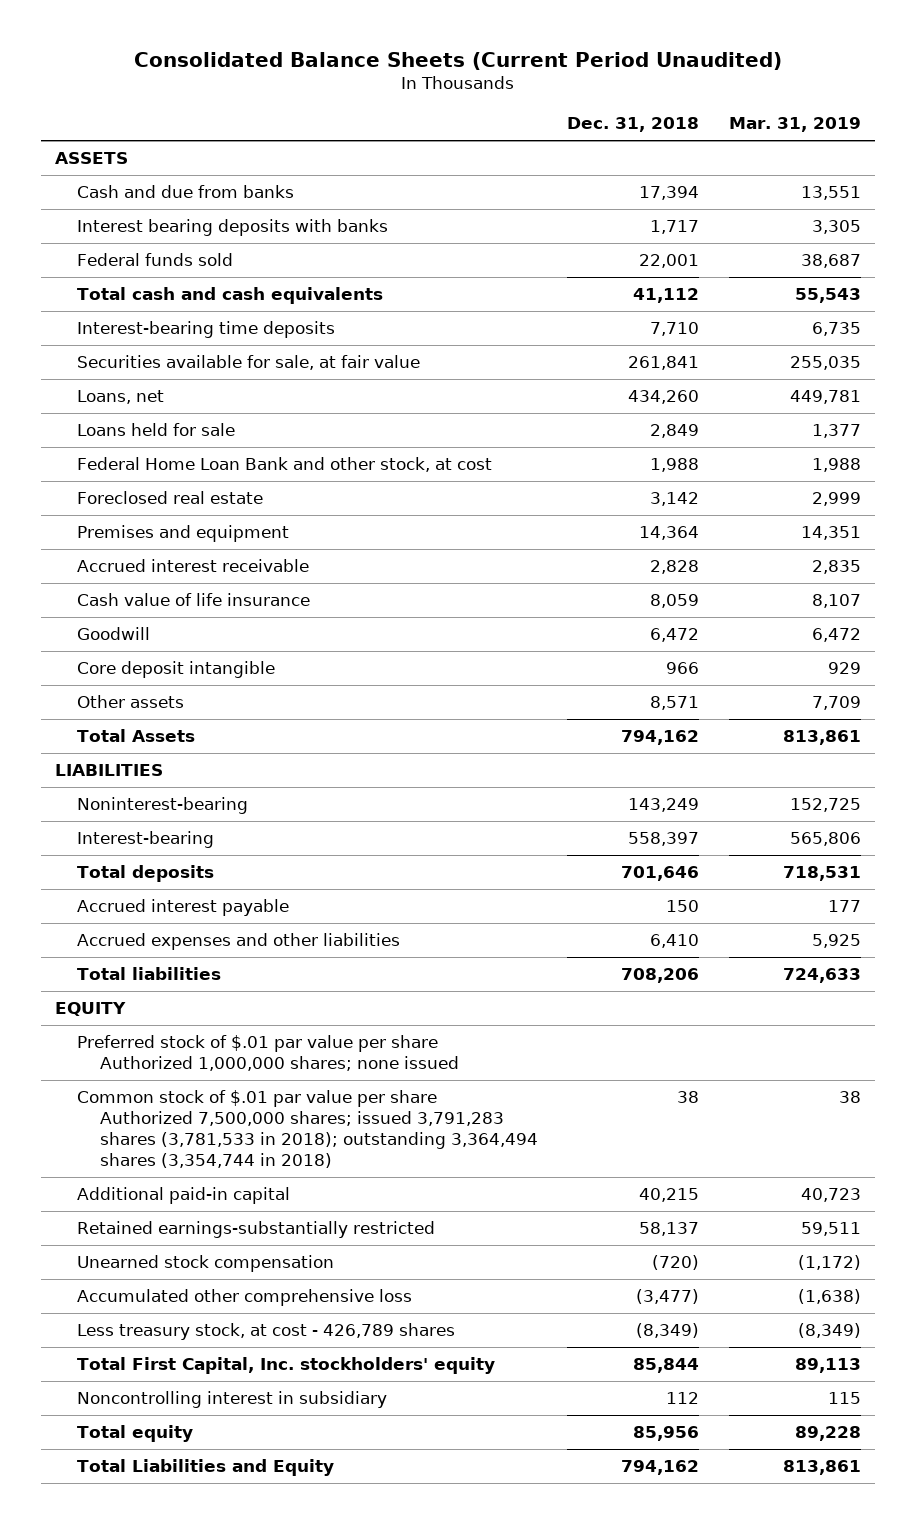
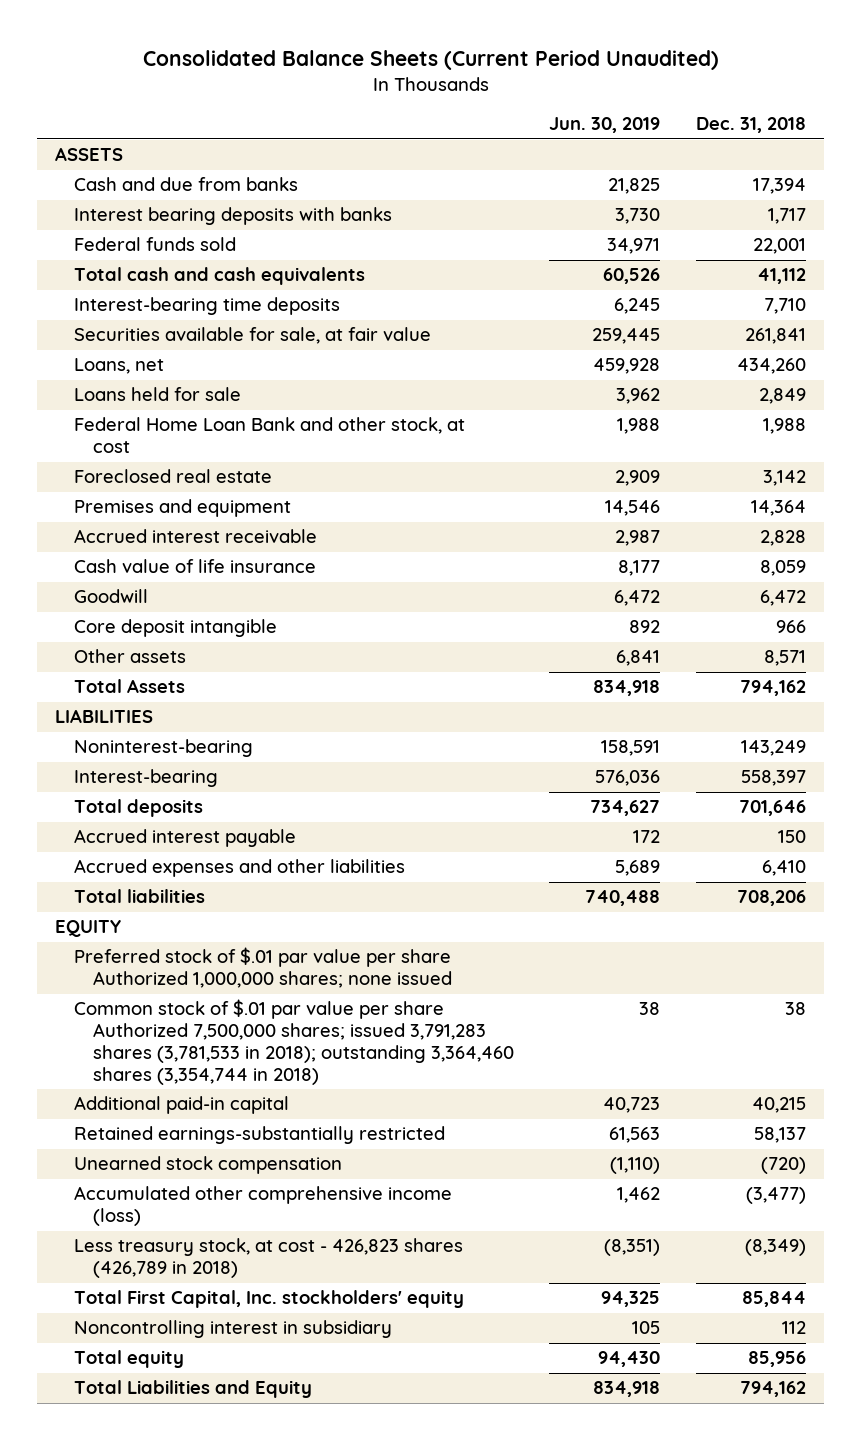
[728,117,861,133] Mar. 31, 2019 -> none
none -> [549,117,661,134] Jun. 30, 2019
[77,1090,538,1169] Common stock of $.01 par value per share Authorized 7,500,000 shares; issued 3,791,283 shares (3,781,533 in 2018); outstanding 3,364,494 shares (3,354,744 in 2018) -> [74,999,514,1085] Common stock of $.01 par value per share Authorized 7,500,000 shares; issued 3,791,283 shares (3,781,533 in 2018); outstanding 3,364,460 shares (3,354,744 in 2018)
[77,1289,413,1307] Accumulated other comprehensive loss -> [74,1186,453,1227] Accumulated other comprehensive income (loss)
[77,1323,456,1341] Less treasury stock, at cost - 426,789 shares -> [74,1238,464,1279] Less treasury stock, at cost - 426,823 shares (426,789 in 2018)

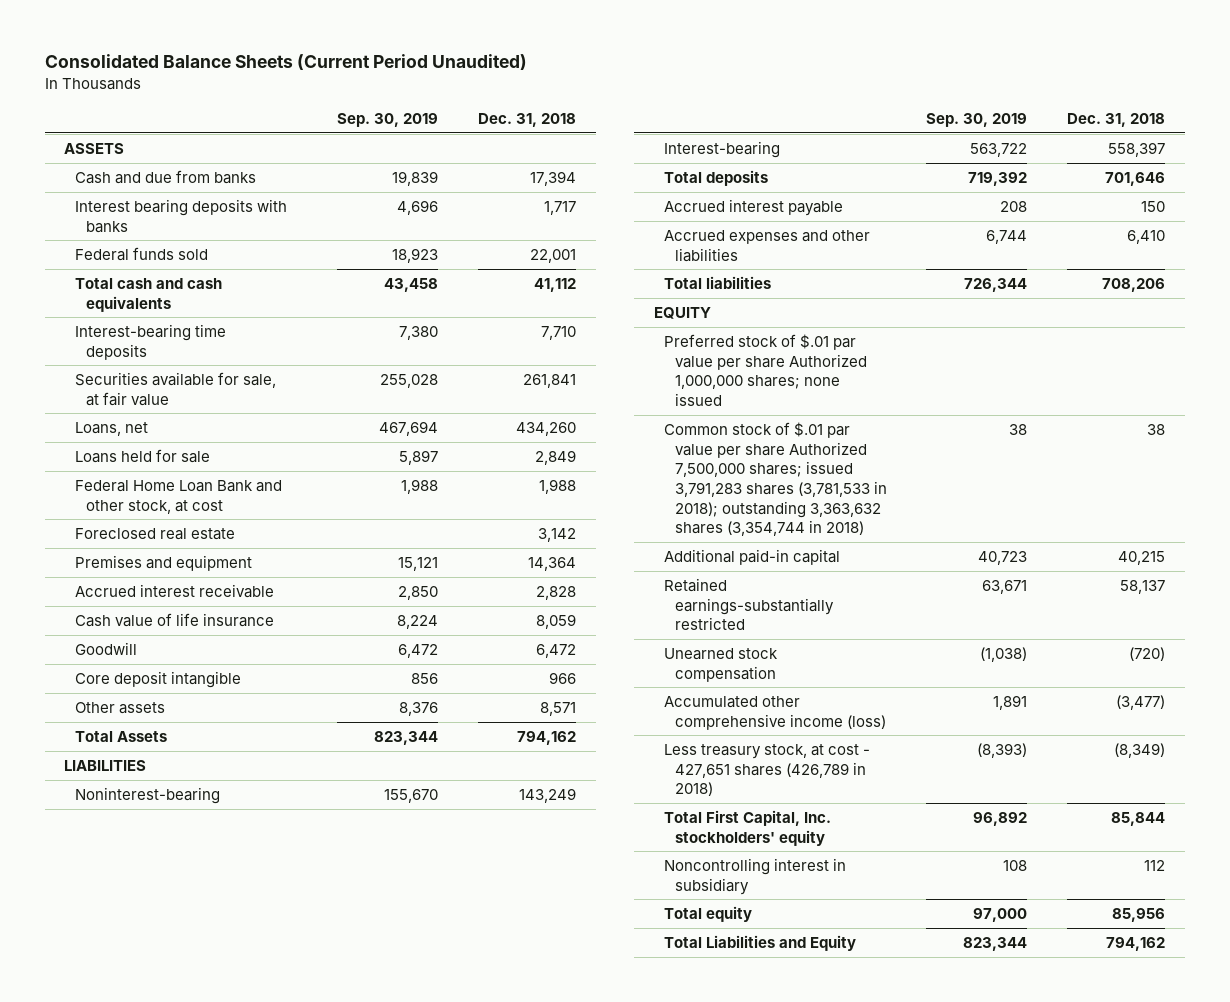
[549,117,661,134] Jun. 30, 2019 -> none
none -> [337,112,439,127] Sep. 30, 2019
[74,999,514,1085] Common stock of $.01 par value per share Authorized 7,500,000 shares; issued 3,791,283 shares (3,781,533 in 2018); outstanding 3,364,460 shares (3,354,744 in 2018) -> [664,421,887,537] Common stock of $.01 par value per share Authorized 7,500,000 shares; issued 3,791,283 shares (3,781,533 in 2018); outstanding 3,363,632 shares (3,354,744 in 2018)
[74,1238,464,1279] Less treasury stock, at cost - 426,823 shares (426,789 in 2018) -> [664,743,871,797] Less treasury stock, at cost - 427,651 shares (426,789 in 2018)

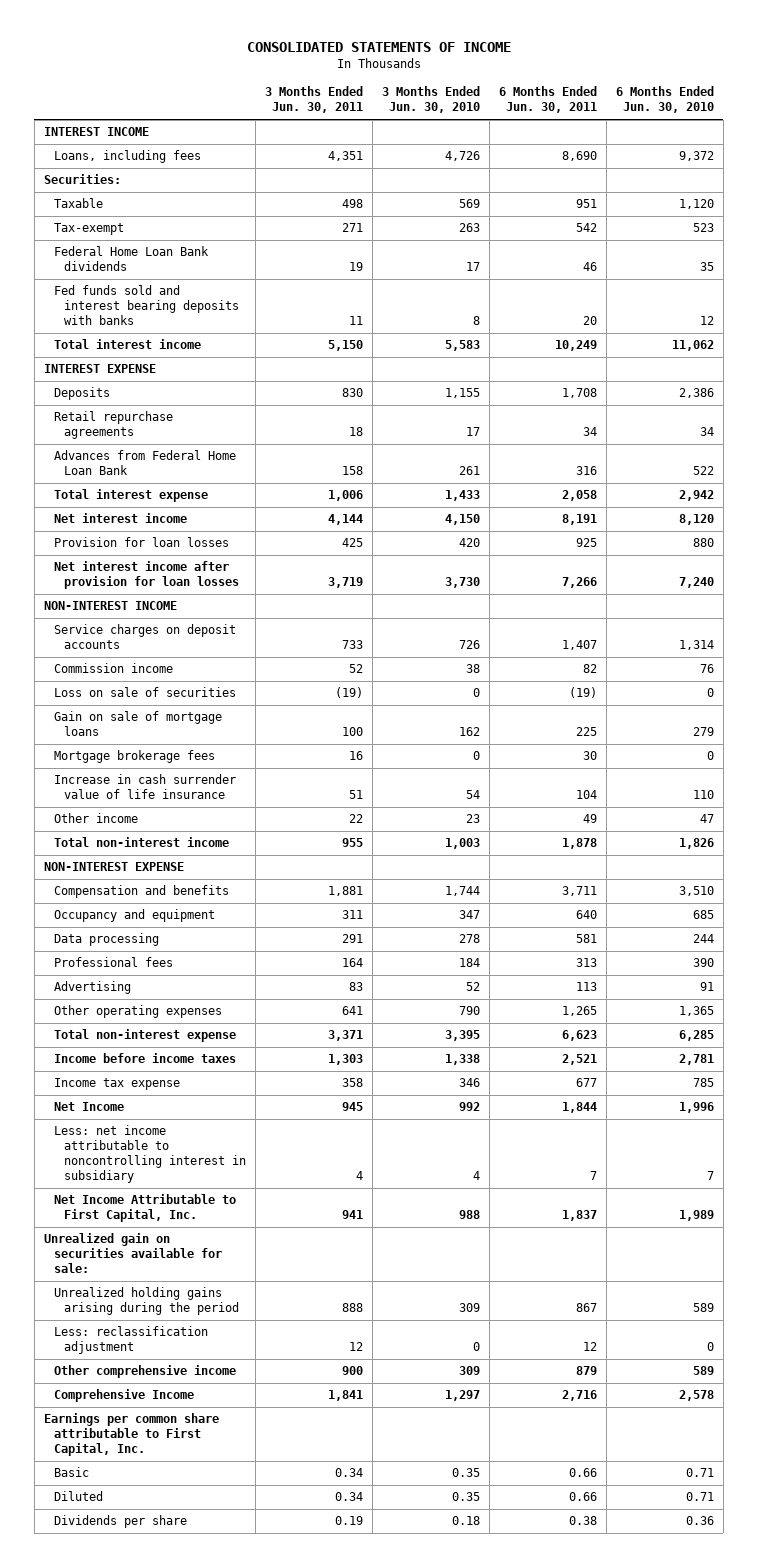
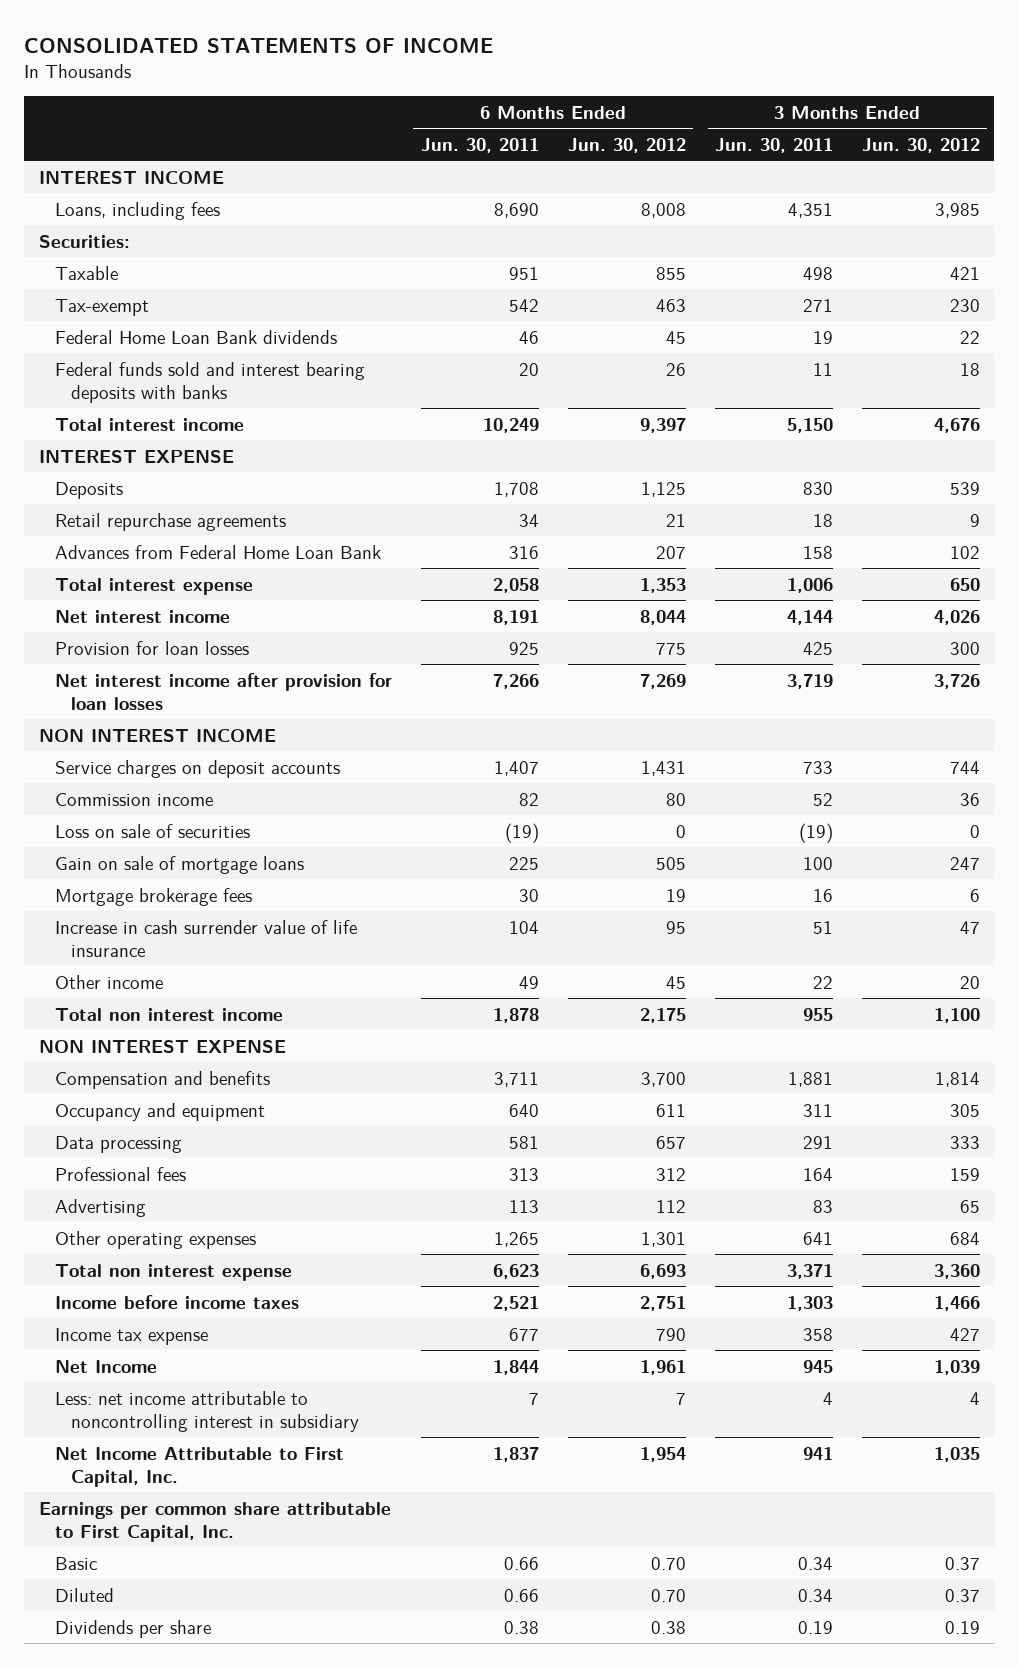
[381,86,480,114] 3 Months Ended Jun. 30, 2010 -> none
[615,86,714,114] 6 Months Ended Jun. 30, 2010 -> none
none -> [567,137,686,153] Jun. 30, 2012
none -> [861,137,980,153] Jun. 30, 2012
[53,285,239,326] Fed funds sold and interest bearing deposits with banks -> [54,361,365,403] Federal funds sold and interest bearing deposits with banks
[43,601,177,611] NON-INTEREST INCOME -> [38,728,276,742] NON INTEREST INCOME
[53,837,229,848] Total non-interest income -> [54,1007,283,1021] Total non interest income
[43,862,184,872] NON-INTEREST EXPENSE -> [38,1038,286,1053] NON INTEREST EXPENSE
[53,1029,236,1043] Total non-interest expense -> [54,1263,292,1281] Total non interest expense
[43,1233,222,1274] Unrealized gain on securities available for sale: -> none
[53,1287,239,1316] Unrealized holding gains arising during the period -> none
[53,1326,208,1355] Less: reclassification adjustment -> none
[53,1365,236,1379] Other comprehensive income -> none
[53,1389,194,1403] Comprehensive Income -> none

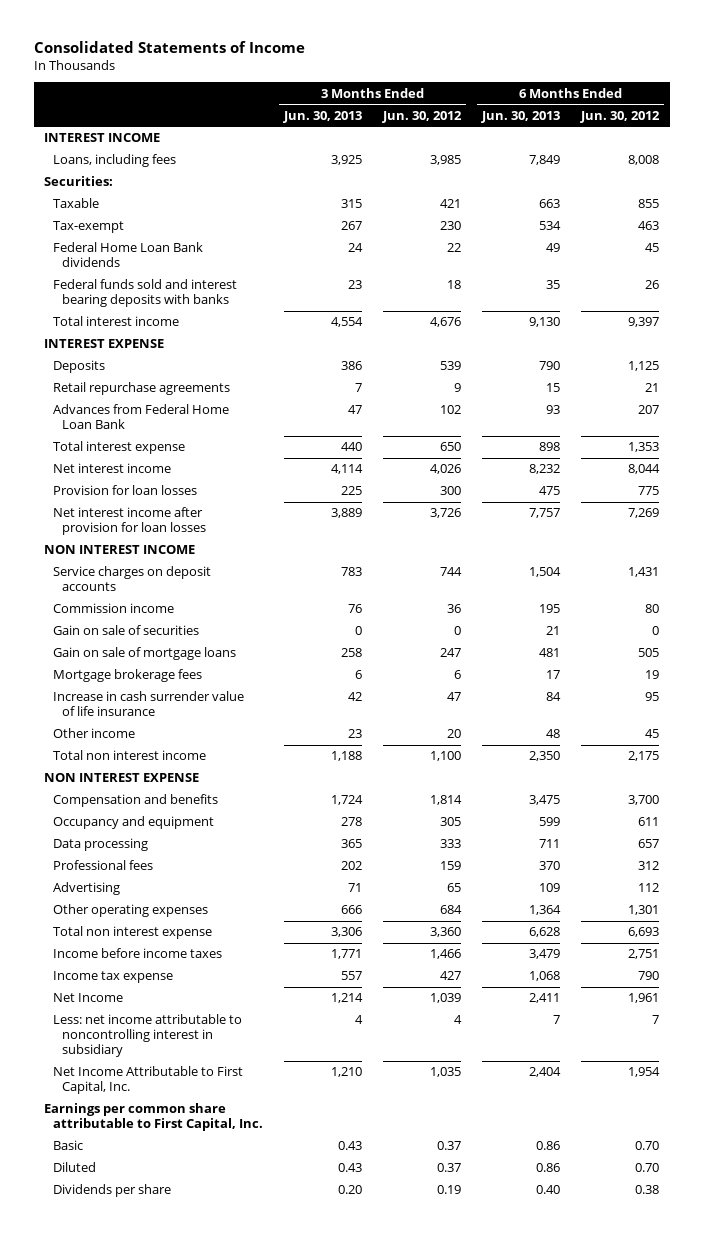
[24,37,494,53] CONSOLIDATED STATEMENTS OF INCOME -> [33,41,305,54] Consolidated Statements of Income
[420,137,539,153] Jun. 30, 2011 -> none
[714,137,833,153] Jun. 30, 2011 -> none
none -> [283,110,363,123] Jun. 30, 2013
none -> [481,110,561,123] Jun. 30, 2013
[54,823,250,838] Loss on sale of securities -> [53,625,200,636] Gain on sale of securities

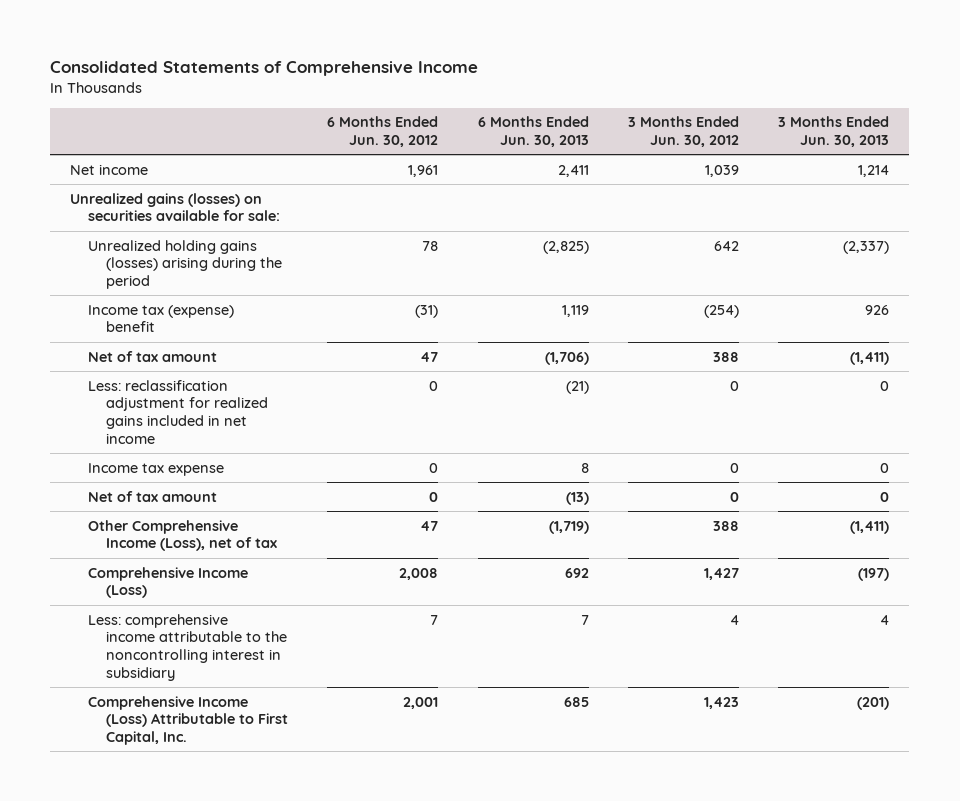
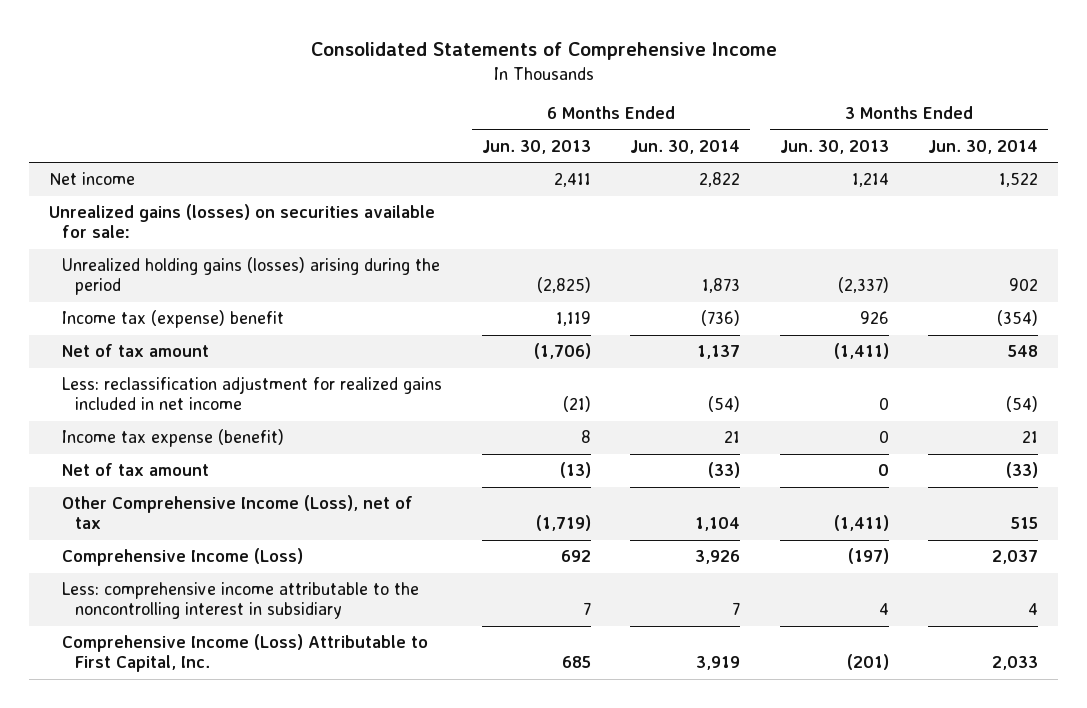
[327,116,439,148] 6 Months Ended Jun. 30, 2012 -> none
[627,116,739,148] 3 Months Ended Jun. 30, 2012 -> none
none -> [630,139,741,154] Jun. 30, 2014
none -> [928,139,1039,154] Jun. 30, 2014
[87,462,224,476] Income tax expense -> [62,429,285,448] Income tax expense (benefit)

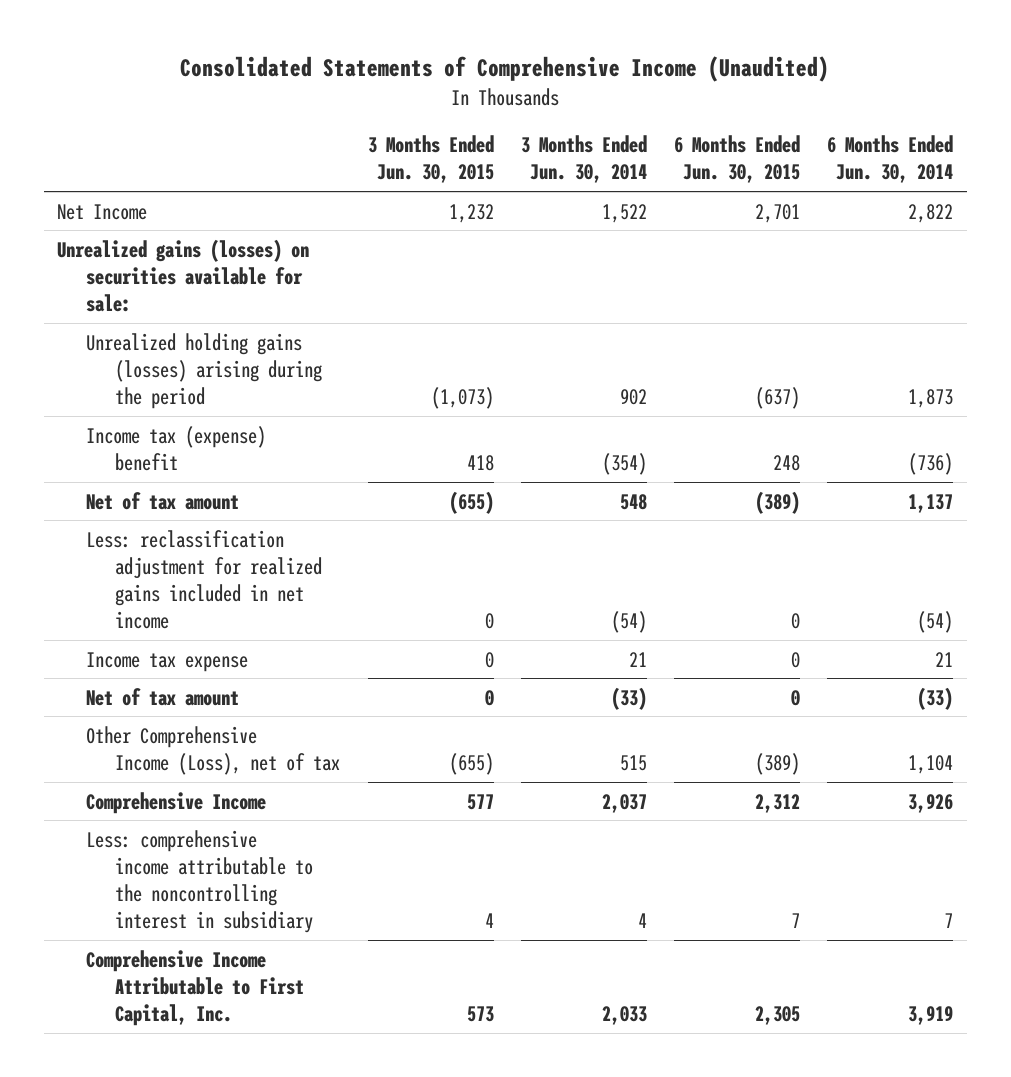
[310,42,777,61] Consolidated Statements of Comprehensive Income -> [180,56,830,83] Consolidated Statements of Comprehensive Income (Unaudited)
[481,139,591,154] Jun. 30, 2013 -> none
[779,139,889,154] Jun. 30, 2013 -> none
none -> [367,135,494,184] 3 Months Ended Jun. 30, 2015
none -> [673,135,800,184] 6 Months Ended Jun. 30, 2015
[49,172,136,186] Net income -> [57,203,148,220] Net Income
[62,429,285,448] Income tax expense (benefit) -> [86,651,249,672] Income tax expense
[62,548,304,567] Comprehensive Income (Loss) -> [86,791,267,814] Comprehensive Income
[62,634,429,673] Comprehensive Income (Loss) Attributable to First Capital, Inc. -> [86,949,305,1026] Comprehensive Income Attributable to First Capital, Inc.

